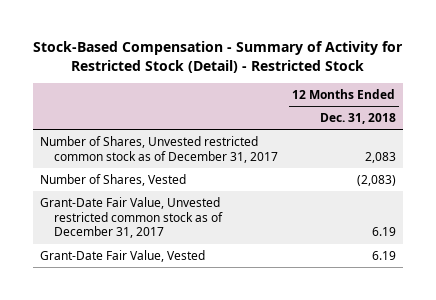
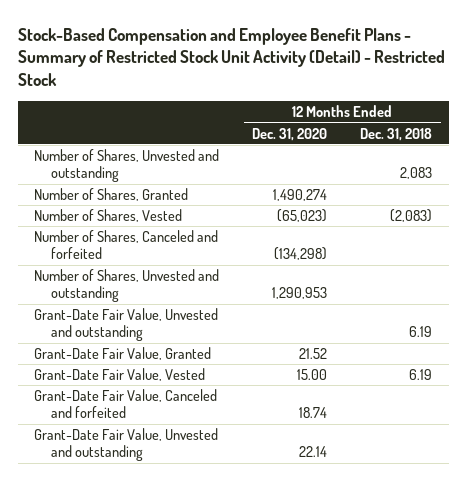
[32,41,403,73] Stock-Based Compensation - Summary of Activity for Restricted Stock (Detail) - Restricted Stock -> [17,27,445,87] Stock-Based Compensation and Employee Benefit Plans - Summary of Restricted Stock Unit Activity (Detail) - Restricted Stock
none -> [252,127,328,141] Dec. 31, 2020
[40,135,278,163] Number of Shares, Unvested restricted common stock as of December 31, 2017 -> [34,149,220,183] Number of Shares, Unvested and outstanding
none -> [34,188,189,202] Number of Shares, Granted
none -> [34,230,219,260] Number of Shares, Canceled and forfeited
none -> [34,269,220,303] Number of Shares, Unvested and outstanding
[40,196,223,239] Grant-Date Fair Value, Unvested restricted common stock as of December 31, 2017 -> [34,308,219,342] Grant-Date Fair Value, Unvested and outstanding
none -> [34,347,212,361] Grant-Date Fair Value, Granted
none -> [34,389,218,419] Grant-Date Fair Value, Canceled and forfeited
none -> [34,428,219,462] Grant-Date Fair Value, Unvested and outstanding

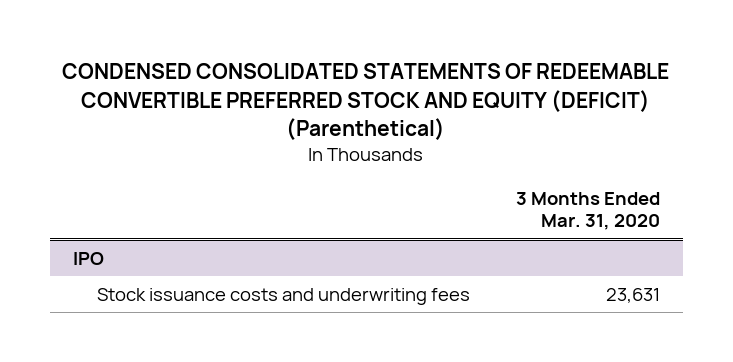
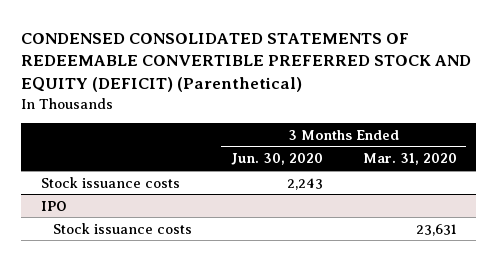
none -> [231,153,324,166] Jun. 30, 2020
none -> [40,176,180,188] Stock issuance costs
[96,287,470,305] Stock issuance costs and underwriting fees -> [52,222,192,234] Stock issuance costs

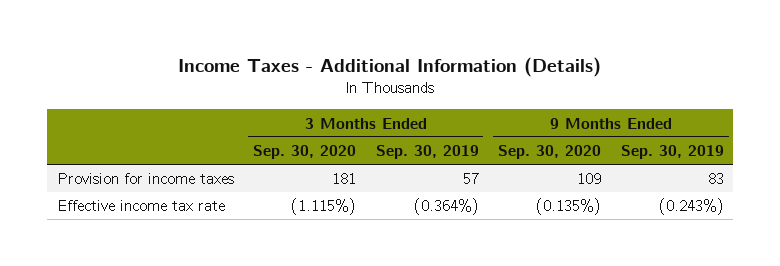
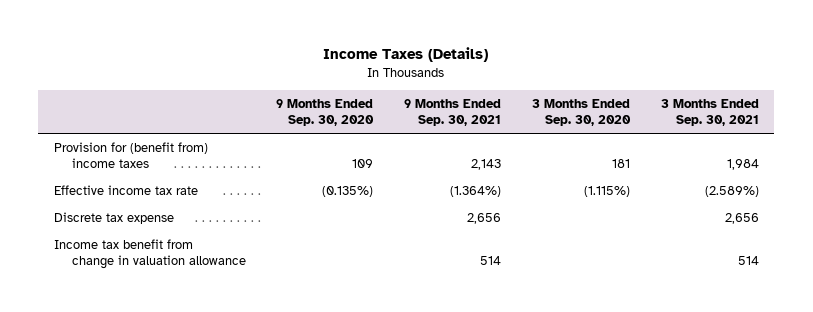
[178,56,602,77] Income Taxes - Additional Information (Details) -> [323,47,489,63] Income Taxes (Details)
[375,144,479,159] Sep. 30, 2019 -> none
[620,144,724,159] Sep. 30, 2019 -> none
none -> [404,99,502,127] 9 Months Ended Sep. 30, 2021
none -> [661,99,760,127] 3 Months Ended Sep. 30, 2021
[56,173,234,185] Provision for income taxes -> [53,141,208,169] Provision for (benefit from) income taxes
none -> [53,211,174,224] Discrete tax expense
none -> [53,238,246,270] Income tax benefit from change in valuation allowance

